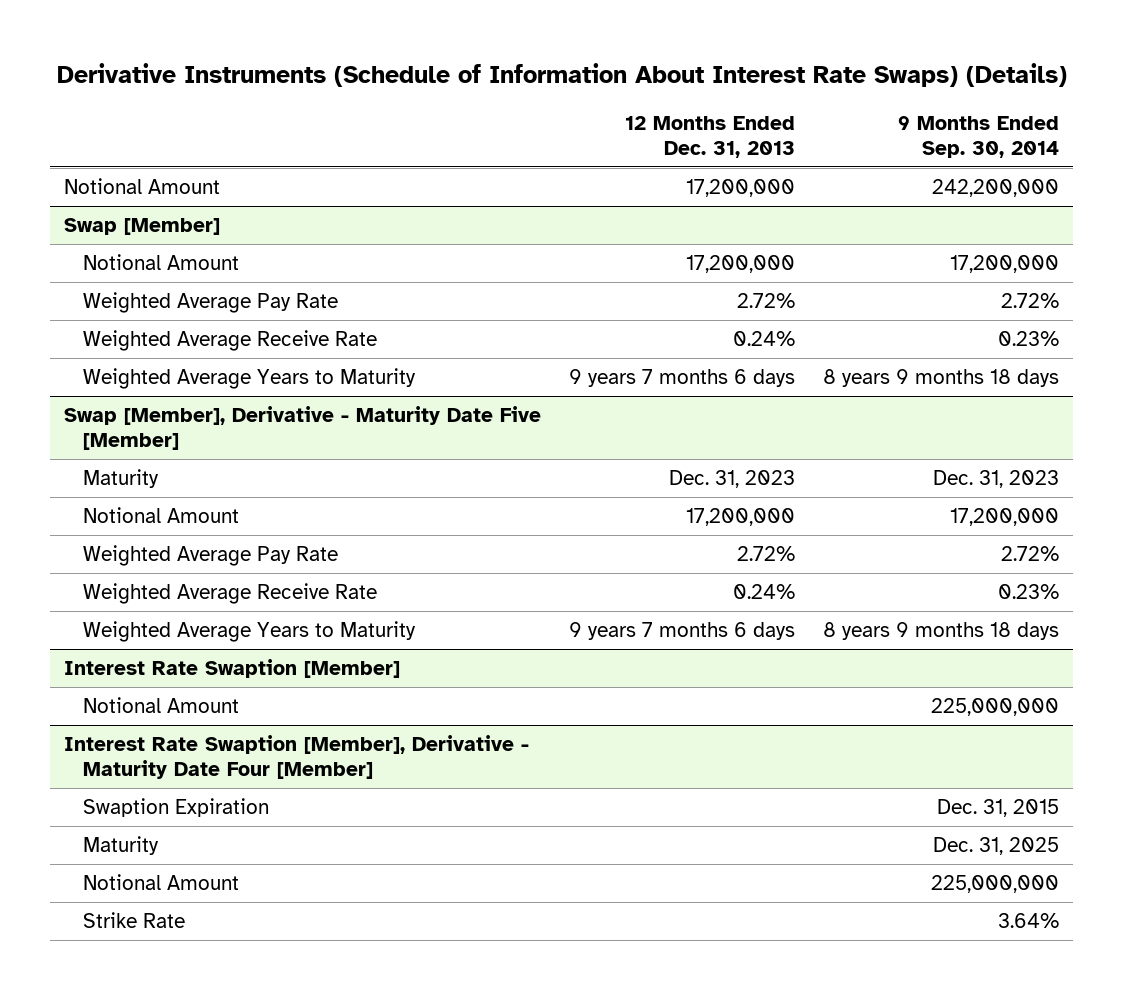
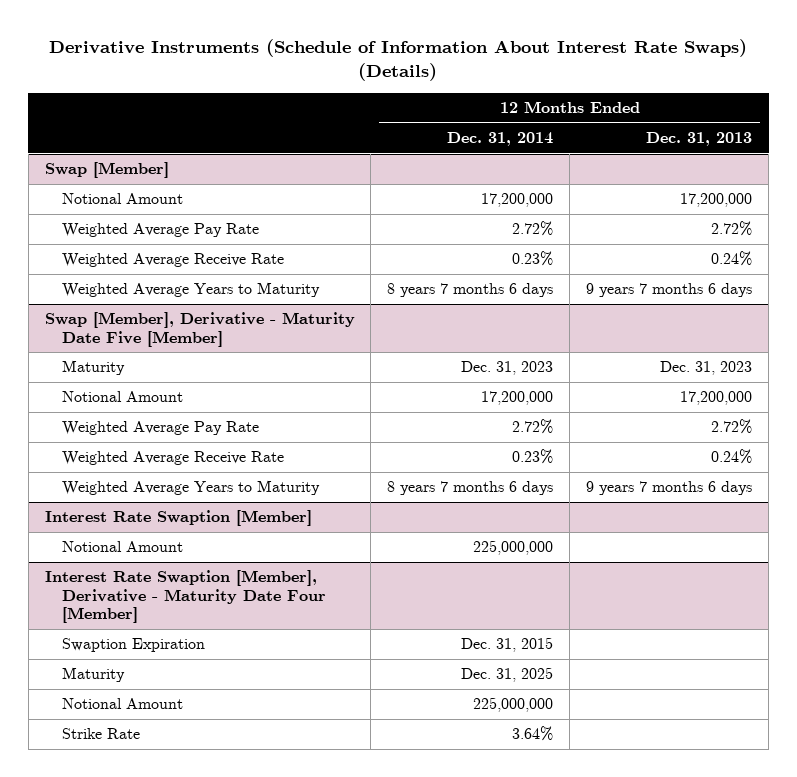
[897,116,1059,159] 9 Months Ended Sep. 30, 2014 -> none
none -> [447,132,554,147] Dec. 31, 2014
[64,178,221,195] Notional Amount -> none

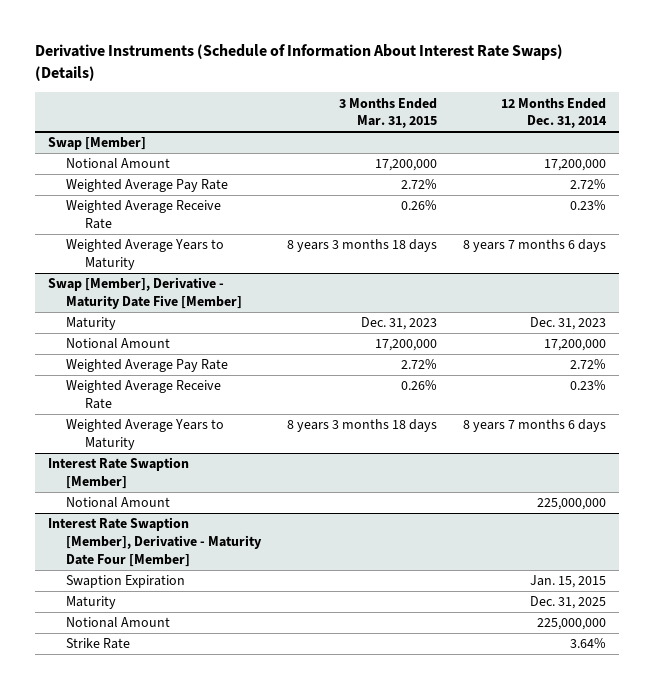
[646,132,753,147] Dec. 31, 2013 -> none
none -> [339,97,438,129] 3 Months Ended Mar. 31, 2015
[461,637,554,653] Dec. 31, 2015 -> [530,575,607,589] Jan. 15, 2015

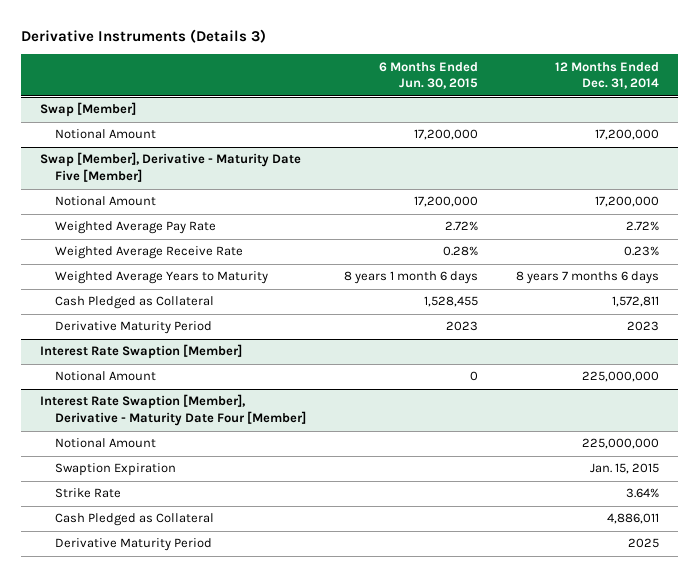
[34,44,563,82] Derivative Instruments (Schedule of Information About Interest Rate Swaps) (Details) -> [20,29,266,44] Derivative Instruments (Details 3)
[339,97,438,129] 3 Months Ended Mar. 31, 2015 -> none
none -> [379,61,479,90] 6 Months Ended Jun. 30, 2015
[66,179,229,193] Weighted Average Pay Rate -> none
[66,200,222,229] Weighted Average Receive Rate -> none
[66,239,225,270] Weighted Average Years to Maturity -> none
[66,317,117,331] Maturity -> none
none -> [55,296,215,310] Cash Pledged as Collateral
none -> [55,321,213,335] Derivative Maturity Period
[66,596,117,610] Maturity -> none
[66,575,186,589] Swaption Expiration -> [55,463,177,477] Swaption Expiration
none -> [55,513,215,527] Cash Pledged as Collateral
none -> [55,538,213,552] Derivative Maturity Period

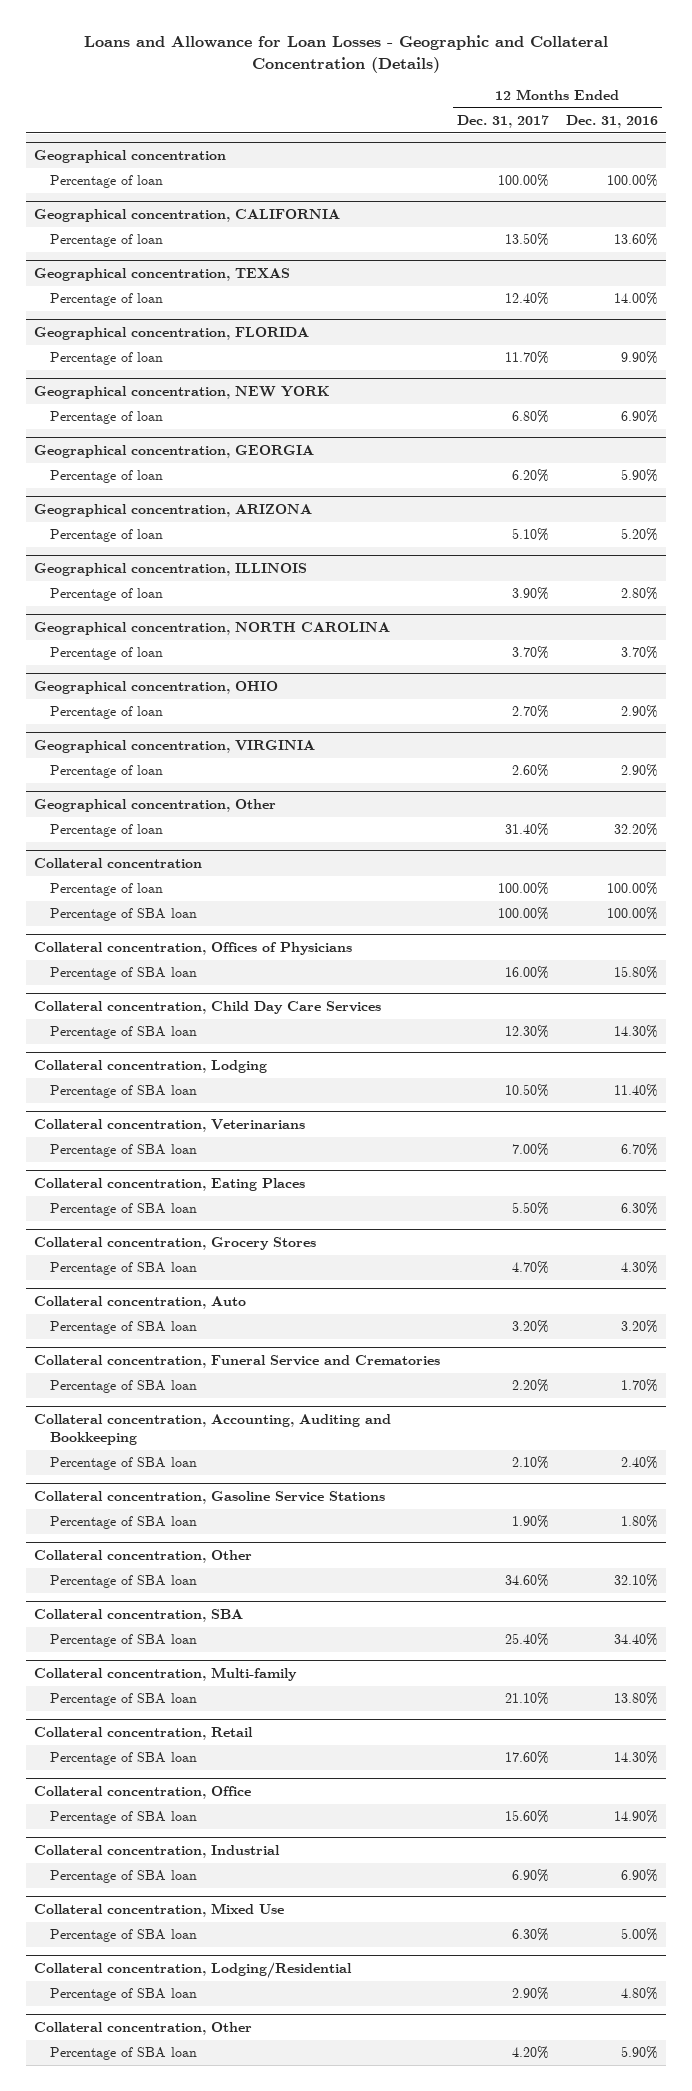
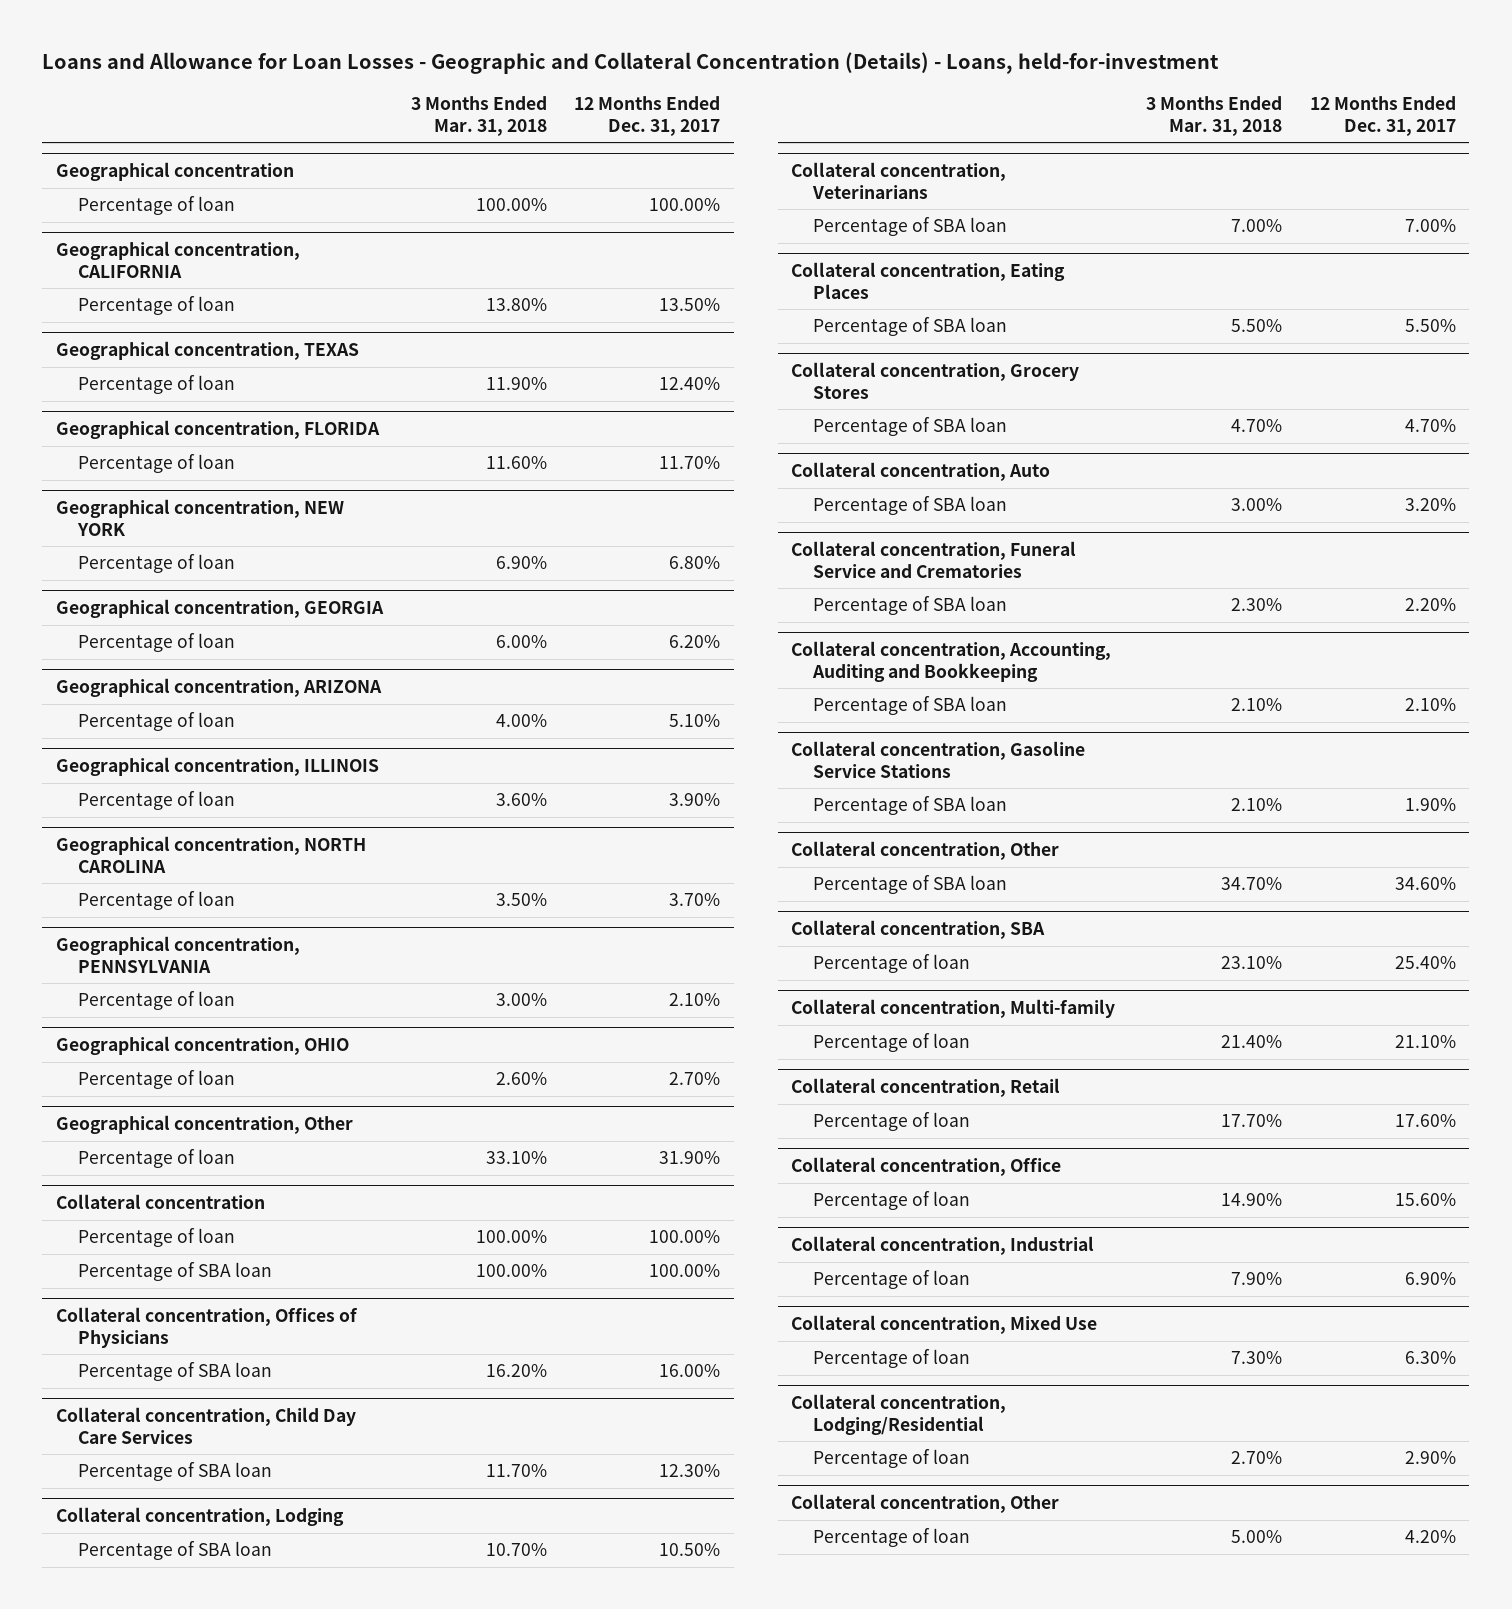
[83,35,608,73] Loans and Allowance for Loan Losses - Geographic and Collateral Concentration (Details) -> [42,52,1220,75] Loans and Allowance for Loan Losses - Geographic and Collateral Concentration (Details) - Loans, held-for-investment
[565,114,658,128] Dec. 31, 2016 -> none
none -> [410,96,547,136] 3 Months Ended Mar. 31, 2018
none -> [56,936,301,973] Geographical concentration, PENNSYLVANIA
none -> [78,991,236,1011] Percentage of loan
[33,740,315,754] Geographical concentration, VIRGINIA -> none
[50,765,164,779] Percentage of loan -> none
[504,823,549,837] 31.40% -> [659,1151,721,1165] 31.90%
[50,1634,198,1648] Percentage of SBA loan -> [813,954,971,974] Percentage of loan
[50,1693,198,1707] Percentage of SBA loan -> [813,1033,971,1053] Percentage of loan
[50,1752,198,1766] Percentage of SBA loan -> [813,1112,971,1132] Percentage of loan
[50,1811,198,1825] Percentage of SBA loan -> [813,1191,971,1211] Percentage of loan
[50,1870,198,1884] Percentage of SBA loan -> [813,1270,971,1290] Percentage of loan
[50,1929,198,1943] Percentage of SBA loan -> [813,1349,971,1369] Percentage of loan
[50,1988,198,2002] Percentage of SBA loan -> [813,1449,971,1469] Percentage of loan
[50,2047,198,2061] Percentage of SBA loan -> [813,1528,971,1548] Percentage of loan

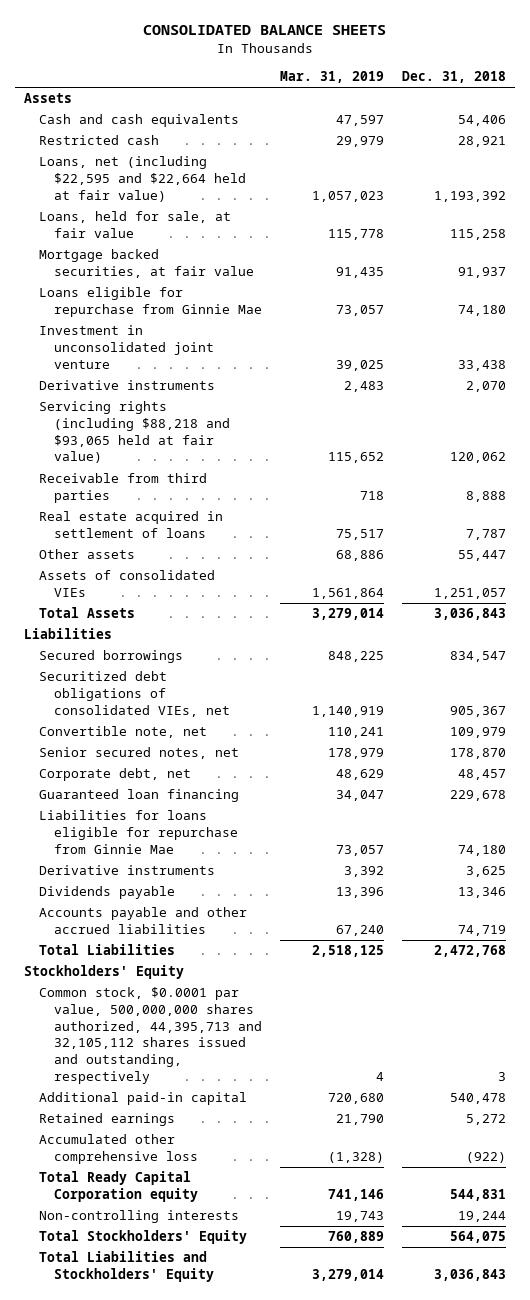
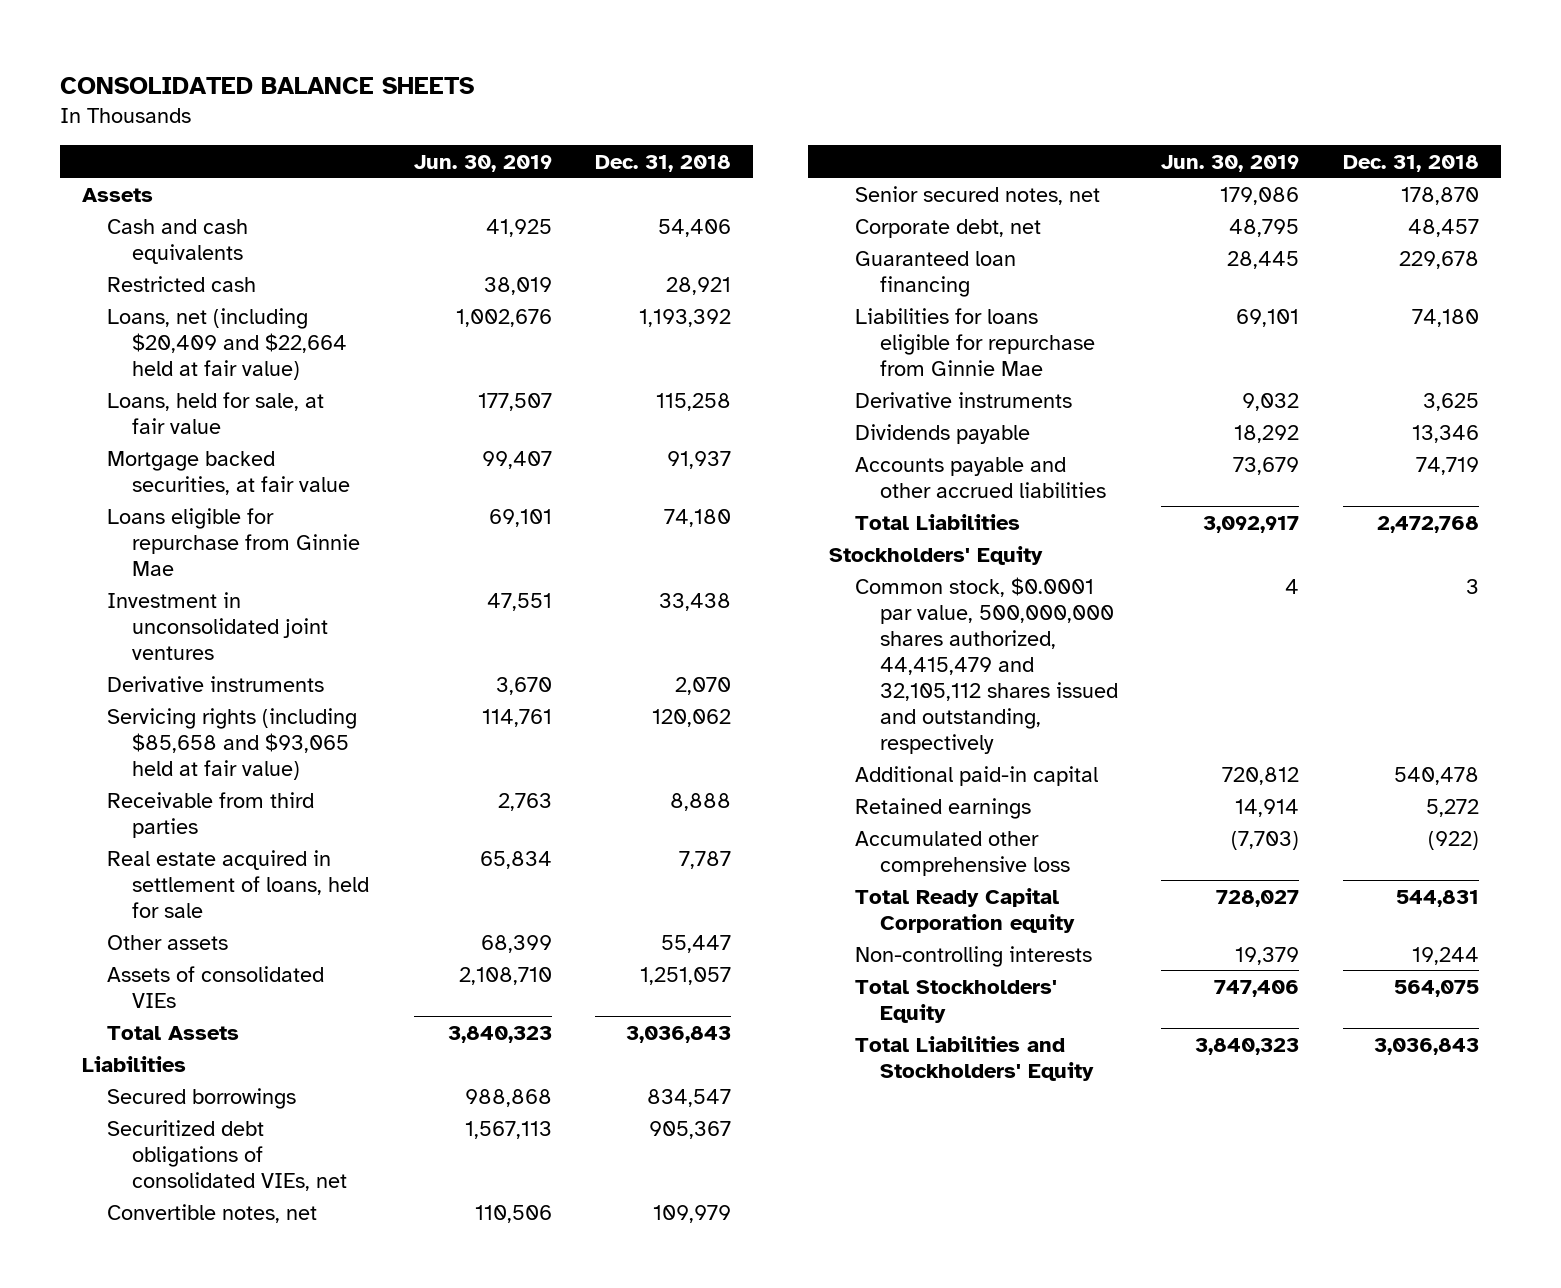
[279,70,384,83] Mar. 31, 2019 -> none
none -> [413,154,552,172] Jun. 30, 2019
[39,156,246,202] Loans, net (including $22,595 and $22,664 held at fair value) -> [106,307,348,380] Loans, net (including $20,409 and $22,664 held at fair value)
[39,325,214,369] Investment in unconsolidated joint venture -> [106,591,329,660] Investment in unconsolidated joint ventures
[39,401,230,464] Servicing rights (including $88,218 and $93,065 held at fair value) -> [106,707,357,780] Servicing rights (including $85,658 and $93,065 held at fair value)
[39,511,224,539] Real estate acquired in settlement of loans -> [106,849,370,918] Real estate acquired in settlement of loans, held for sale
[39,726,208,739] Convertible note, net -> [106,1203,317,1223] Convertible notes, net
[39,987,262,1084] Common stock, $0.0001 par value, 500,000,000 shares authorized, 44,395,713 and 32,105,112 shares issued and outstanding, respectively -> [854,576,1118,754] Common stock, $0.0001 par value, 500,000,000 shares authorized, 44,415,479 and 32,105,112 shares issued and outstanding, respectively

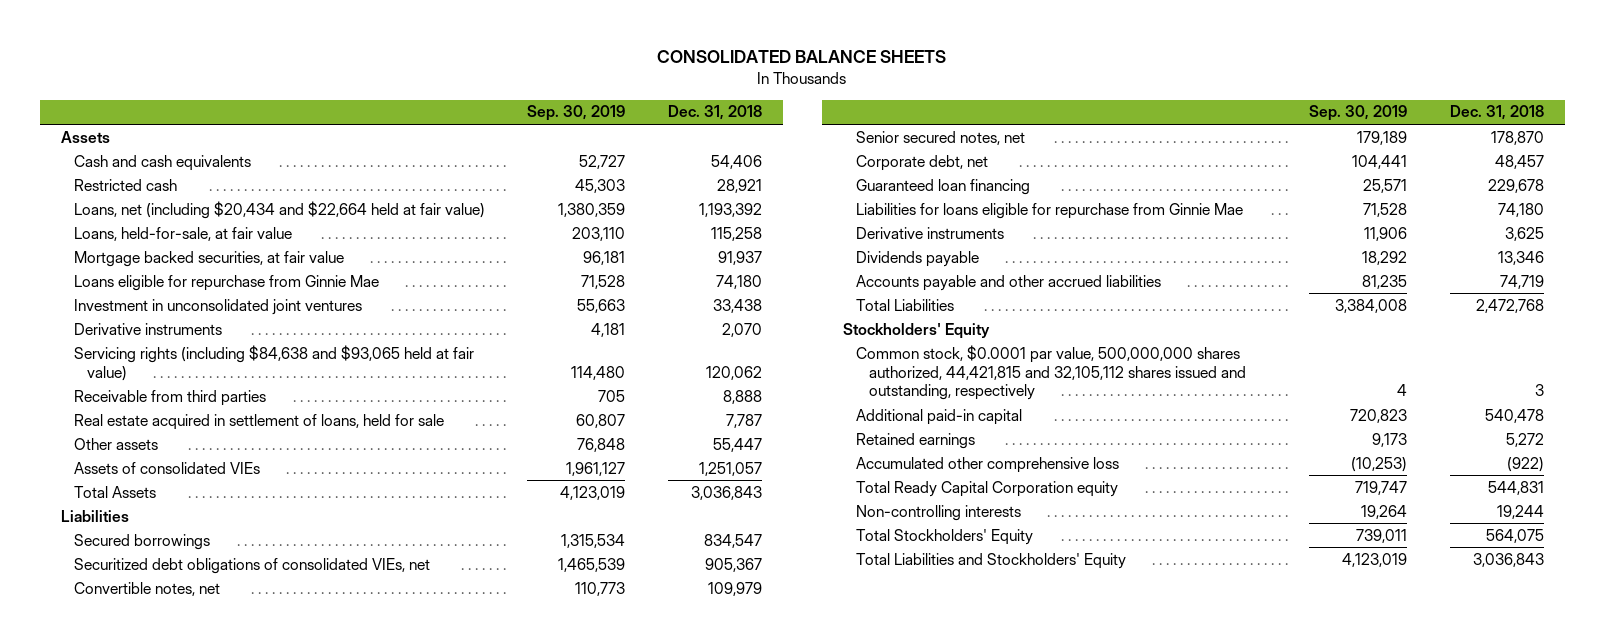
[413,154,552,172] Jun. 30, 2019 -> none
none -> [527,105,626,122] Sep. 30, 2019
[106,307,348,380] Loans, net (including $20,409 and $22,664 held at fair value) -> [73,200,485,219] Loans, net (including $20,434 and $22,664 held at fair value)
[106,391,324,434] Loans, held for sale, at fair value -> [73,226,292,241] Loans, held-for-sale, at fair value
[106,707,357,780] Servicing rights (including $85,658 and $93,065 held at fair value) -> [73,344,474,381] Servicing rights (including $84,638 and $93,065 held at fair value)
[854,576,1118,754] Common stock, $0.0001 par value, 500,000,000 shares authorized, 44,415,479 and 32,105,112 shares issued and outstanding, respectively -> [855,344,1246,401] Common stock, $0.0001 par value, 500,000,000 shares authorized, 44,421,815 and 32,105,112 shares issued and outstanding, respectively

